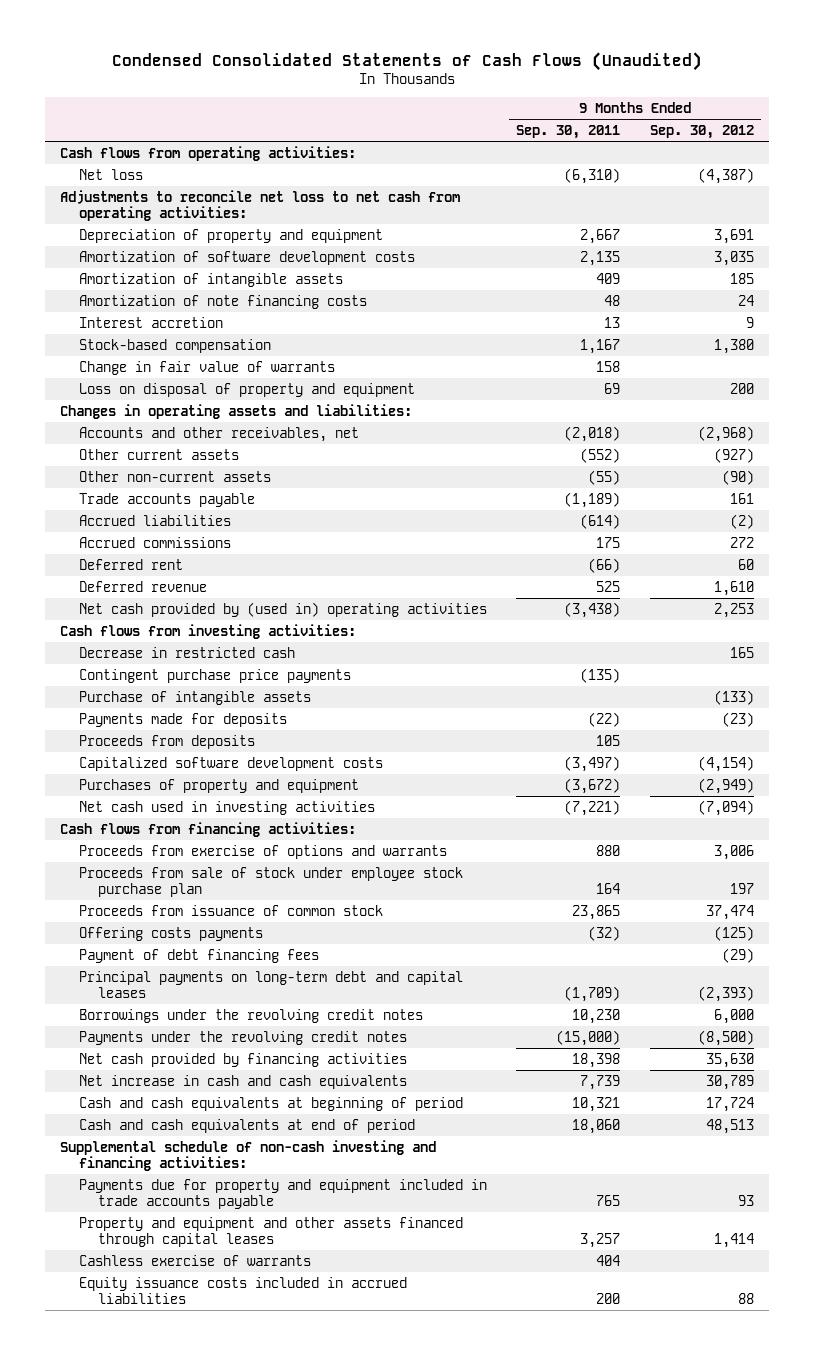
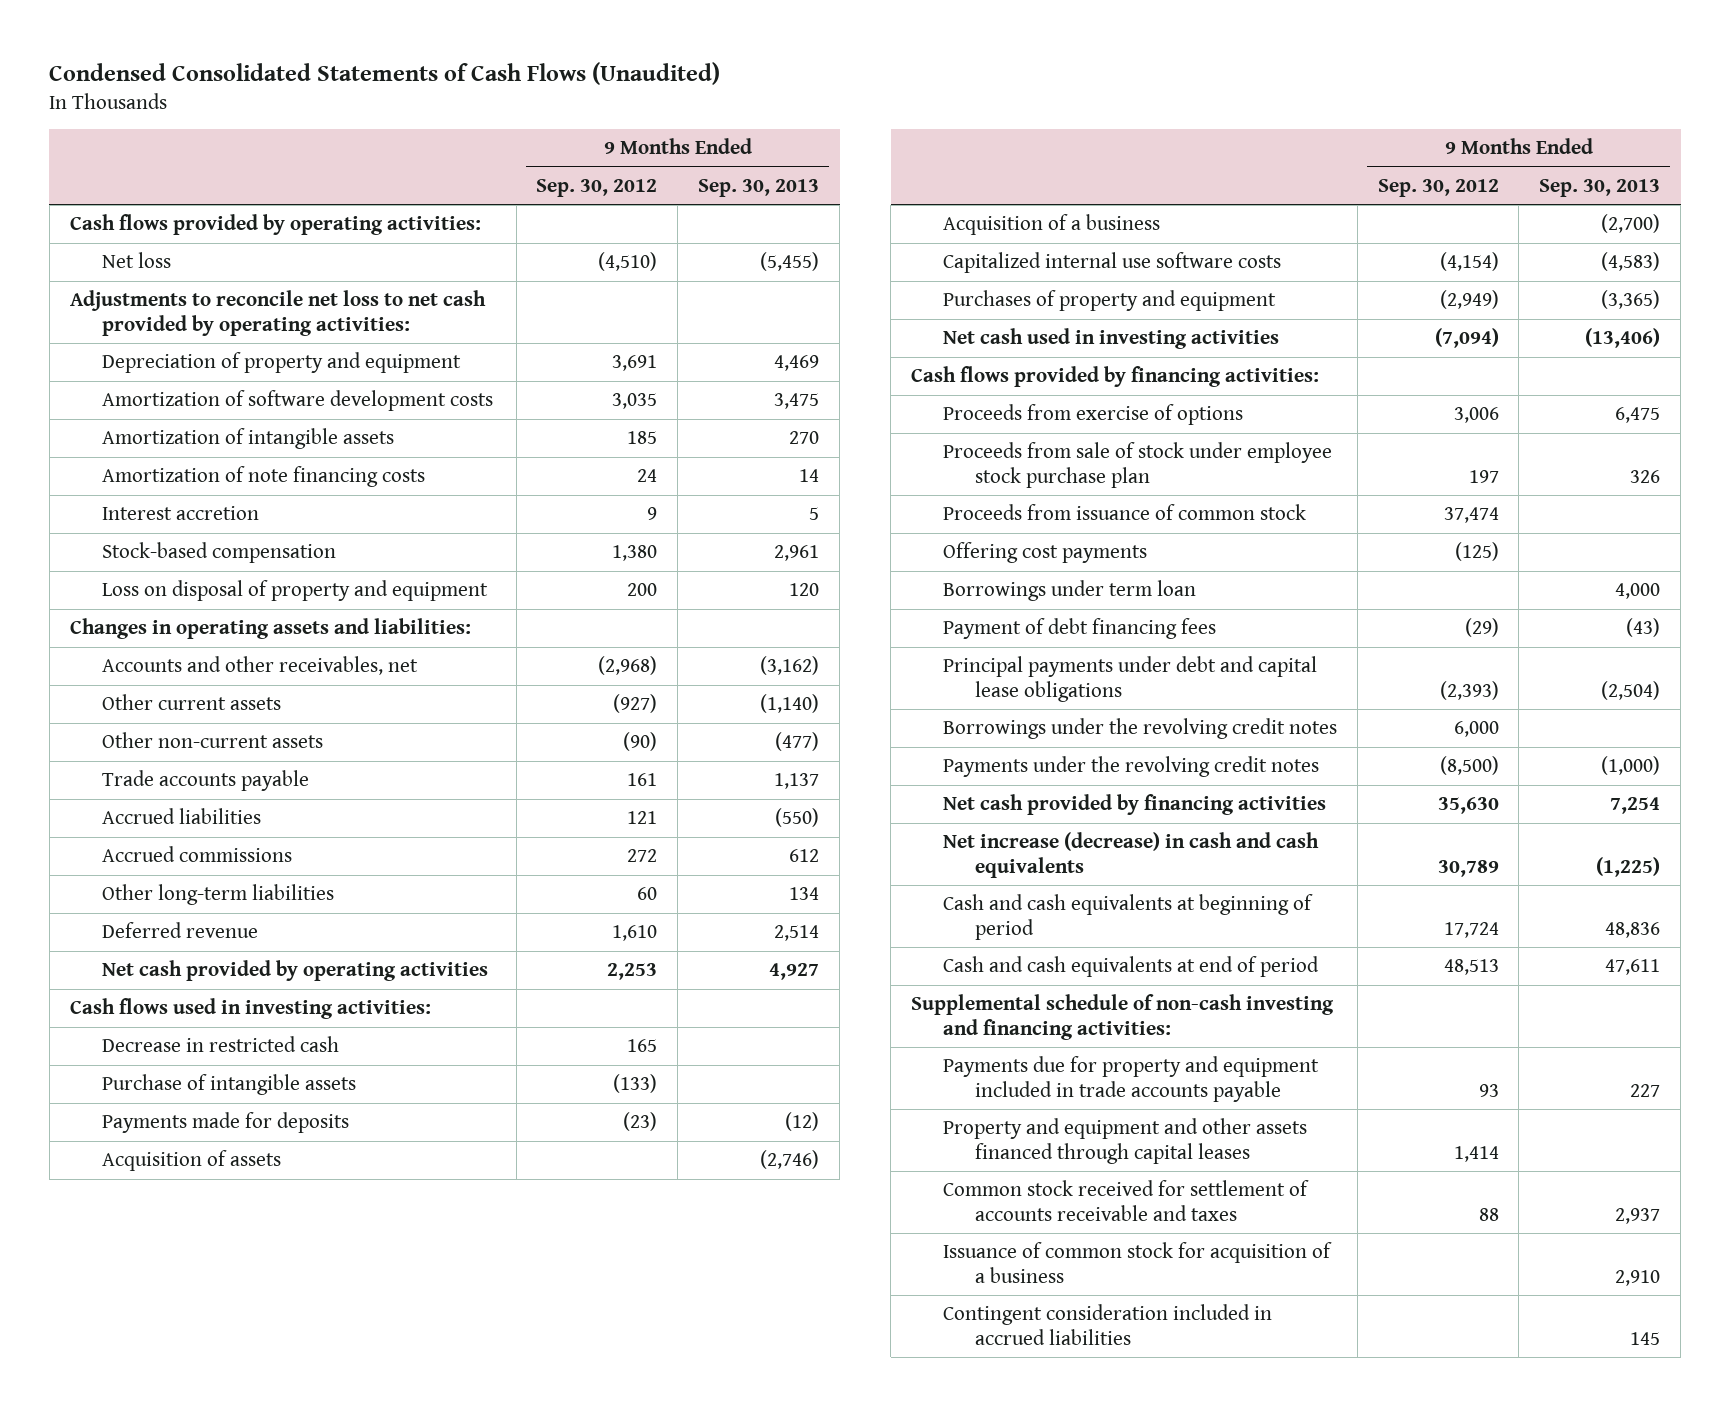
[516,124,621,139] Sep. 30, 2011 -> none
none -> [698,178,820,197] Sep. 30, 2013
[59,145,356,161] Cash flows from operating activities: -> [69,214,481,236] Cash flows provided by operating activities:
[698,167,755,184] (4,387) -> [598,252,658,272] (4,510)
[59,189,460,222] Adjustments to reconcile net loss to net cash from operating activities: -> [69,290,486,336] Adjustments to reconcile net loss to net cash provided by operating activities:
[78,360,335,375] Change in fair value of warrants -> none
[730,513,755,529] (2) -> [627,811,658,825] 121
[78,558,183,570] Deferred rent -> [101,884,334,906] Other long-term liabilities
[78,601,487,617] Net cash provided by (used in) operating activities -> [101,960,488,982] Net cash provided by operating activities
[59,623,356,639] Cash flows from investing activities: -> [69,998,431,1020] Cash flows used in investing activities:
[78,668,351,683] Contingent purchase price payments -> none
[78,734,255,749] Proceeds from deposits -> none
none -> [101,1150,281,1172] Acquisition of assets
none -> [942,214,1160,236] Acquisition of a business
[78,756,383,771] Capitalized software development costs -> [942,252,1281,274] Capitalized internal use software costs
[59,821,356,837] Cash flows from financing activities: -> [910,366,1319,388] Cash flows provided by financing activities:
[78,844,447,859] Proceeds from exercise of options and warrants -> [942,404,1243,426] Proceeds from exercise of options
[78,926,263,941] Offering costs payments -> [942,542,1147,564] Offering cost payments
none -> [942,580,1196,602] Borrowings under term loan
[78,970,463,999] Principal payments on long-term debt and capital leases -> [942,656,1317,702] Principal payments under debt and capital lease obligations
[78,1074,407,1089] Net increase in cash and cash equivalents -> [942,832,1319,878] Net increase (decrease) in cash and cash equivalents
[78,1254,311,1266] Cashless exercise of warrants -> none
[78,1276,407,1305] Equity issuance costs included in accrued liabilities -> none
none -> [942,1180,1309,1221] Common stock received for settlement of accounts receivable and taxes
none -> [942,1242,1332,1283] Issuance of common stock for acquisition of a business
none -> [942,1304,1272,1345] Contingent consideration included in accrued liabilities

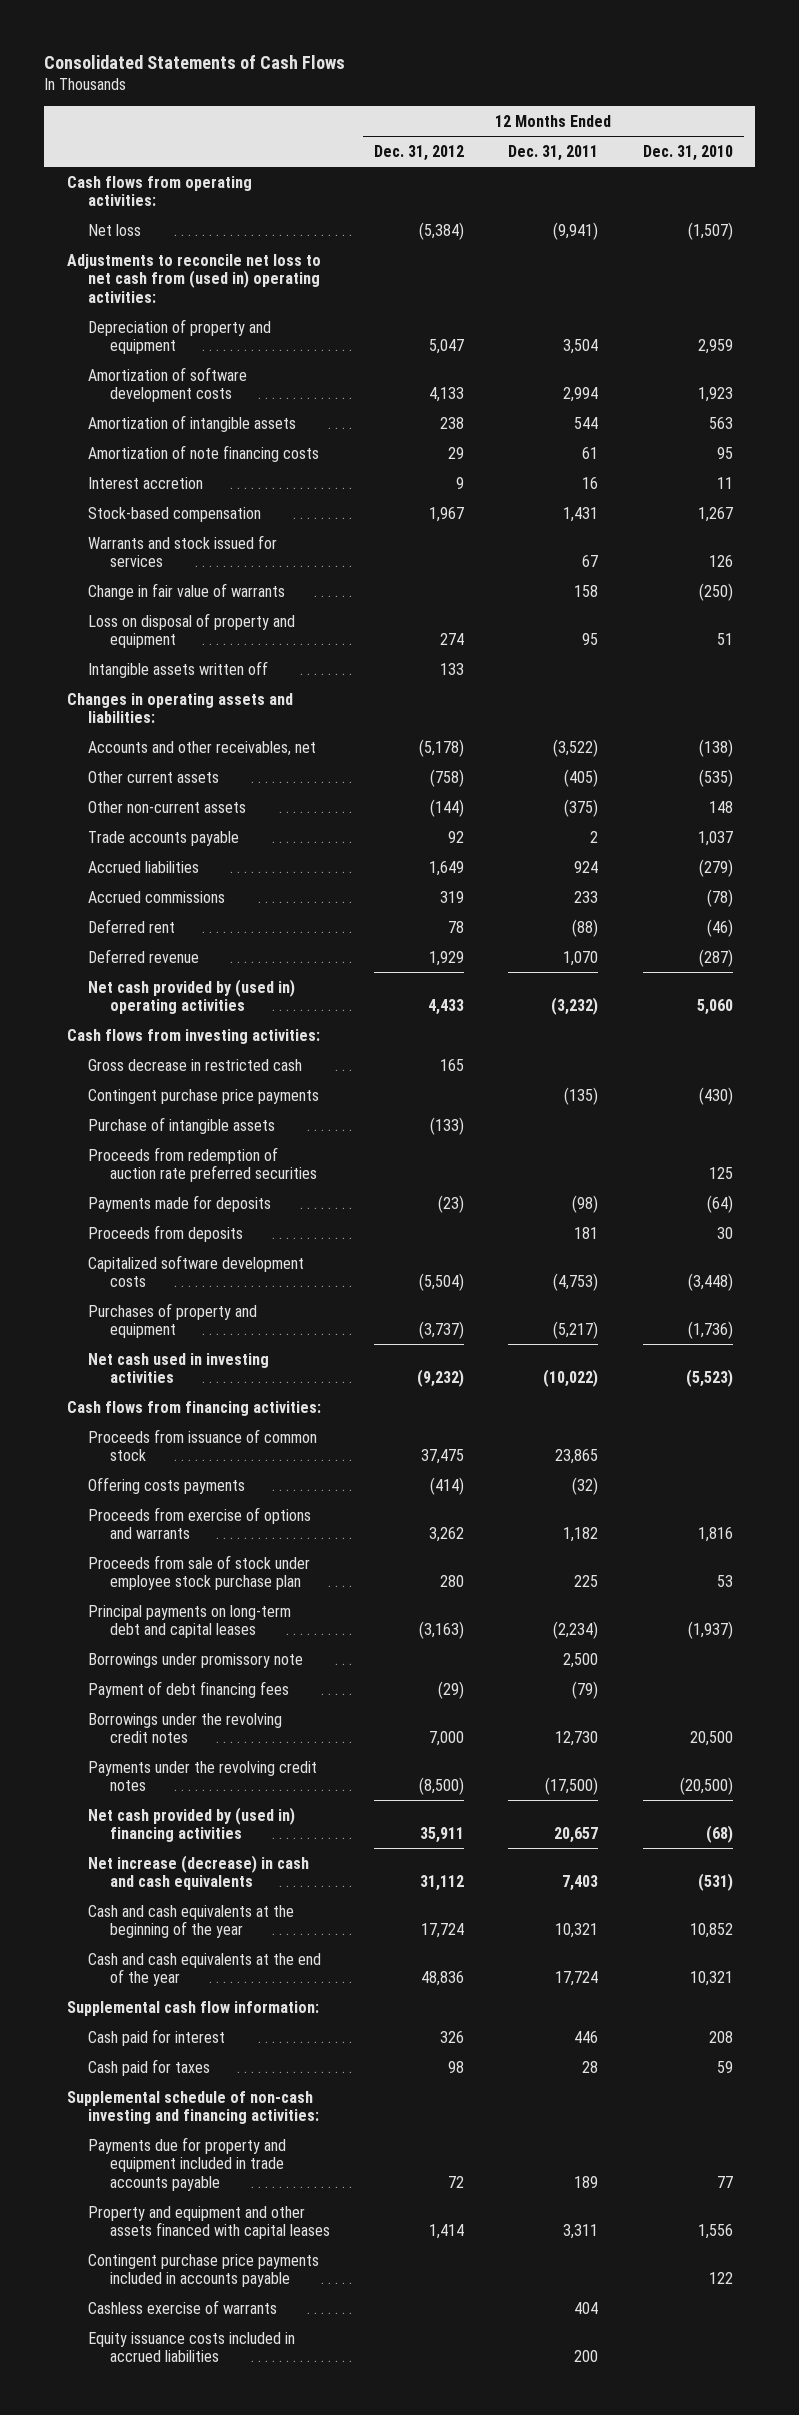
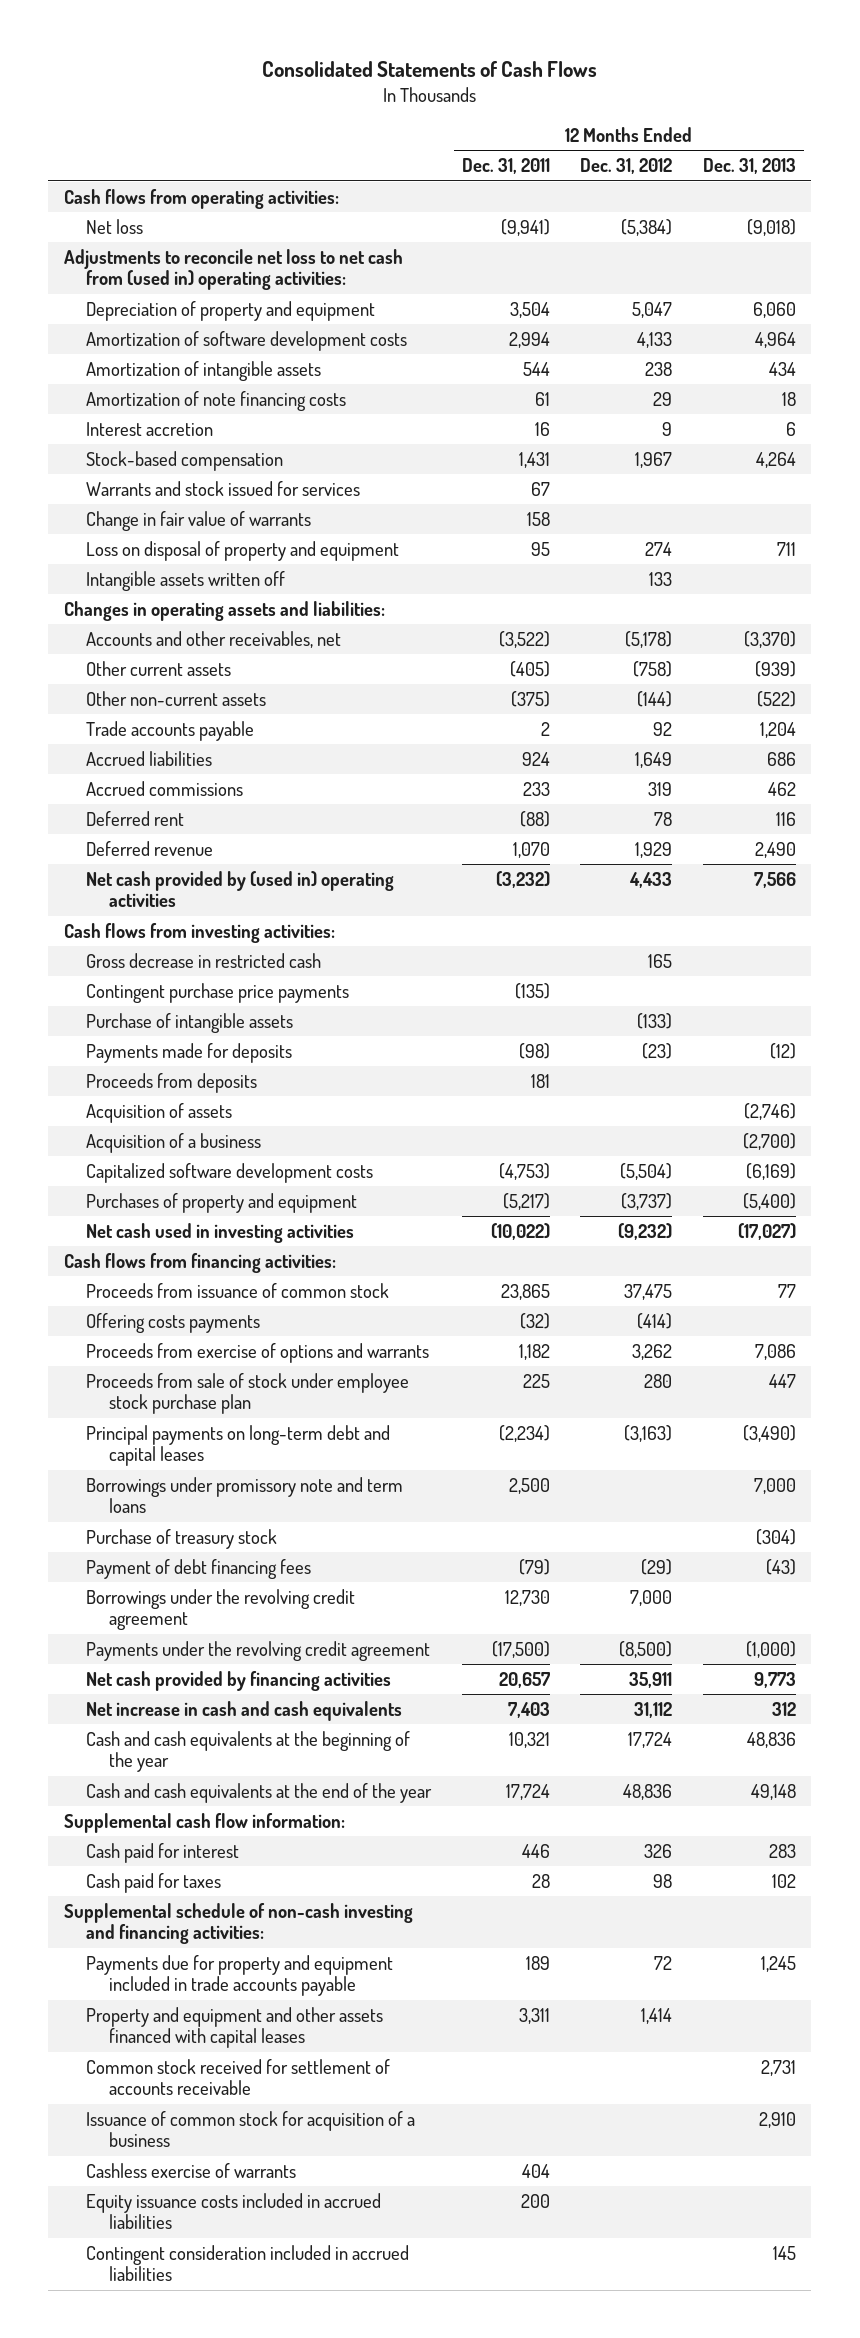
[642,144,733,161] Dec. 31, 2010 -> none
none -> [703,158,797,175] Dec. 31, 2013
[88,1146,318,1183] Proceeds from redemption of auction rate preferred securities -> none
none -> [86,1102,233,1123] Acquisition of assets
none -> [86,1132,262,1153] Acquisition of a business
[88,1652,304,1668] Borrowings under promissory note -> [86,1476,404,1514] Borrowings under promissory note and term loans
none -> [86,1528,278,1549] Purchase of treasury stock
[88,1712,283,1744] Borrowings under the revolving credit notes -> [86,1588,356,1631] Borrowings under the revolving credit agreement
[88,1760,318,1792] Payments under the revolving credit notes -> [86,1640,431,1661] Payments under the revolving credit agreement
[88,1806,296,1843] Net cash provided by (used in) financing activities -> [86,1670,392,1691] Net cash provided by financing activities
[88,1854,310,1891] Net increase (decrease) in cash and cash equivalents -> [86,1700,403,1721] Net increase in cash and cash equivalents
[88,2253,320,2288] Contingent purchase price payments included in accounts payable -> none
none -> [86,2058,391,2096] Common stock received for settlement of accounts receivable
none -> [86,2110,416,2148] Issuance of common stock for acquisition of a business
none -> [86,2244,410,2282] Contingent consideration included in accrued liabilities

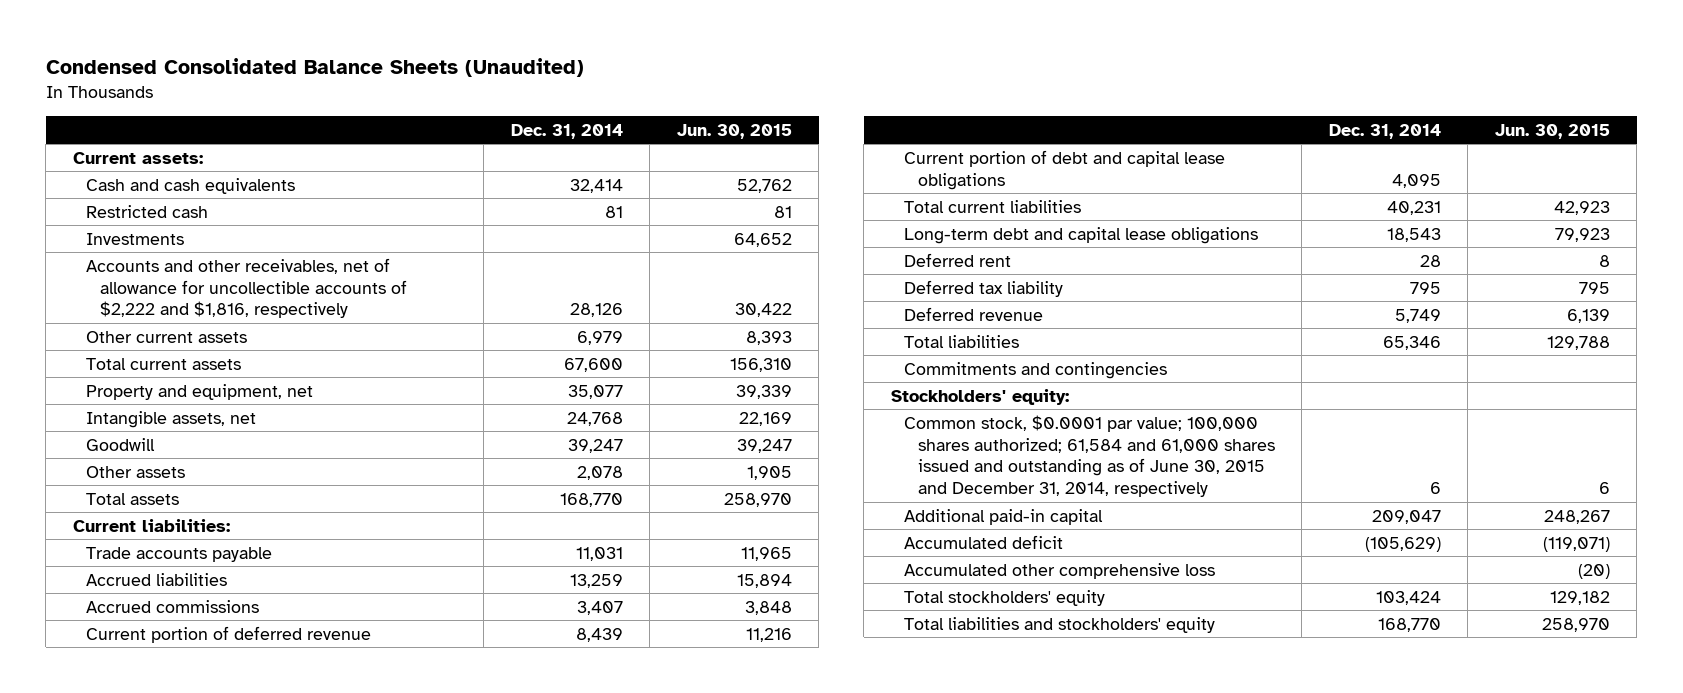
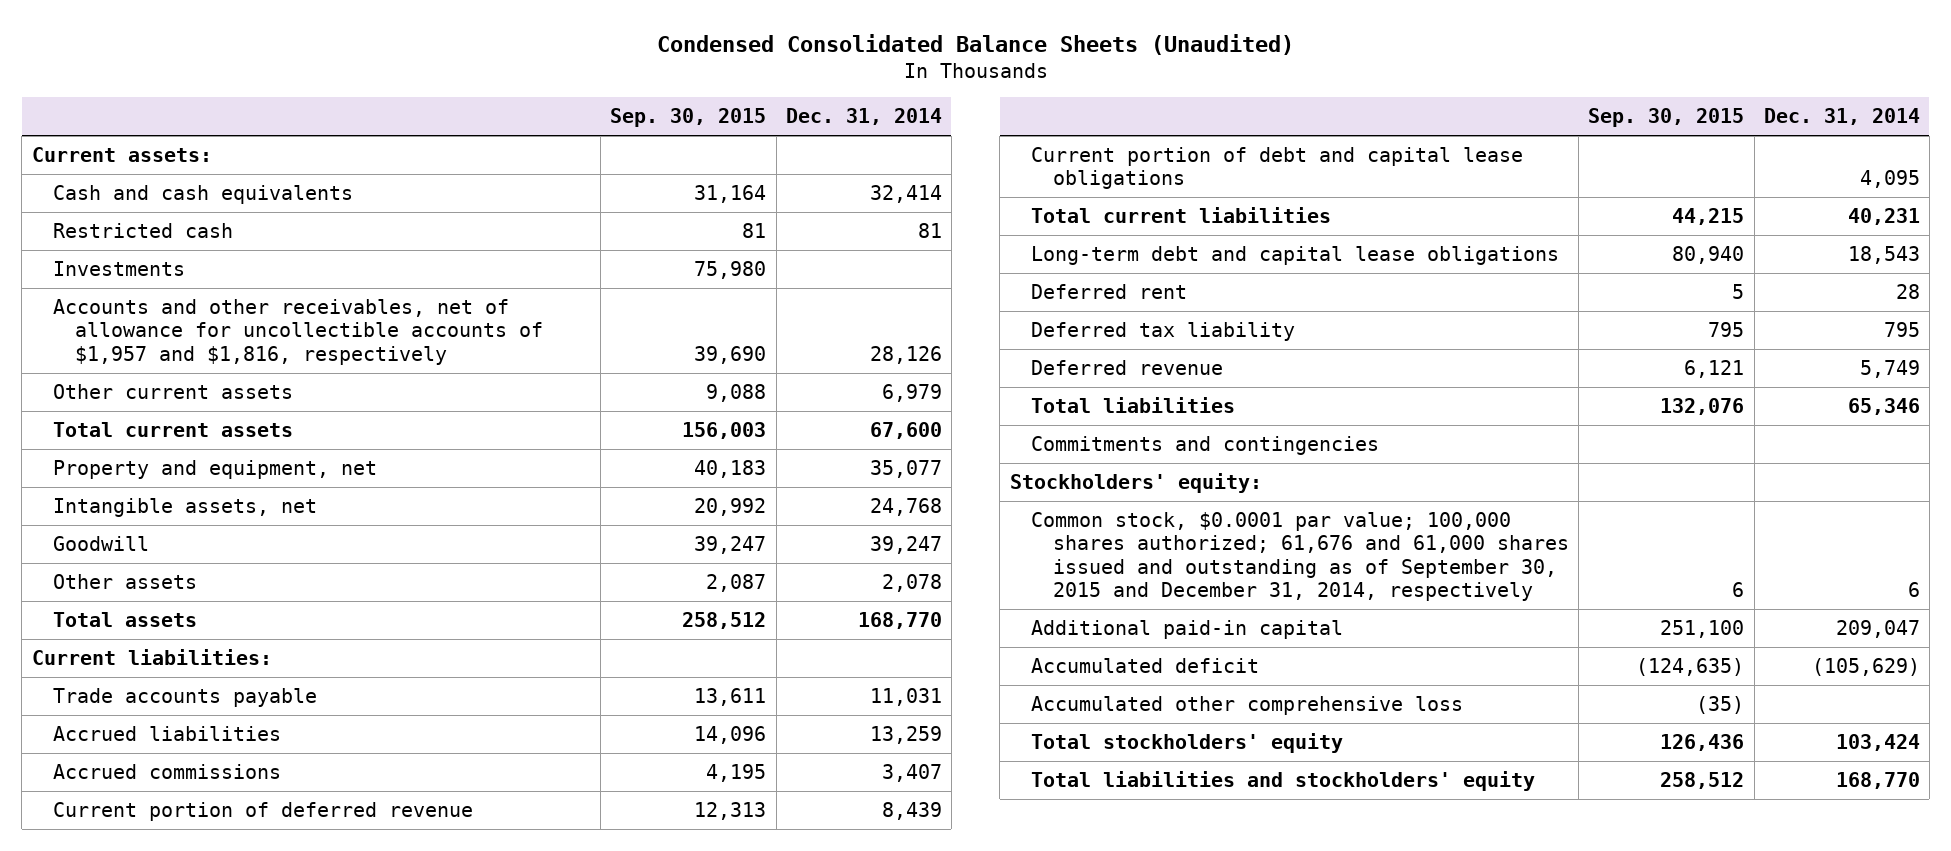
[676,124,792,140] Jun. 30, 2015 -> none
none -> [610,108,767,128] Sep. 30, 2015
[86,257,407,319] Accounts and other receivables, net of allowance for uncollectible accounts of $2,222 and $1,816, respectively -> [53,299,543,365] Accounts and other receivables, net of allowance for uncollectible accounts of $1,957 and $1,816, respectively
[904,414,1275,498] Common stock, $0.0001 par value; 100,000 shares authorized; 61,584 and 61,000 shares issued and outstanding as of June 30, 2015 and December 31, 2014, respectively -> [1031,512,1569,602] Common stock, $0.0001 par value; 100,000 shares authorized; 61,676 and 61,000 shares issued and outstanding as of September 30, 2015 and December 31, 2014, respectively

